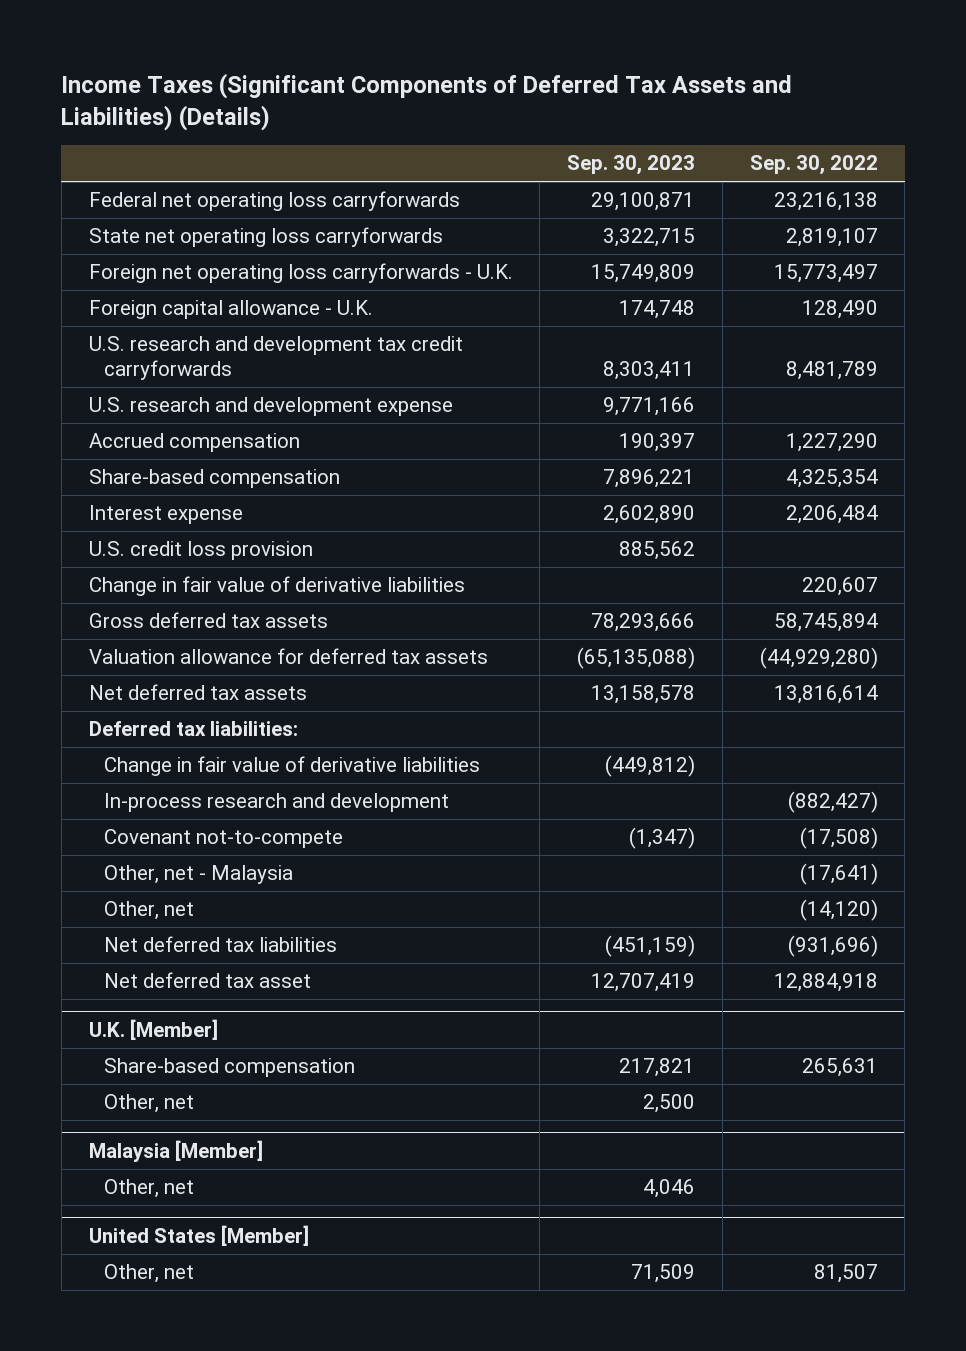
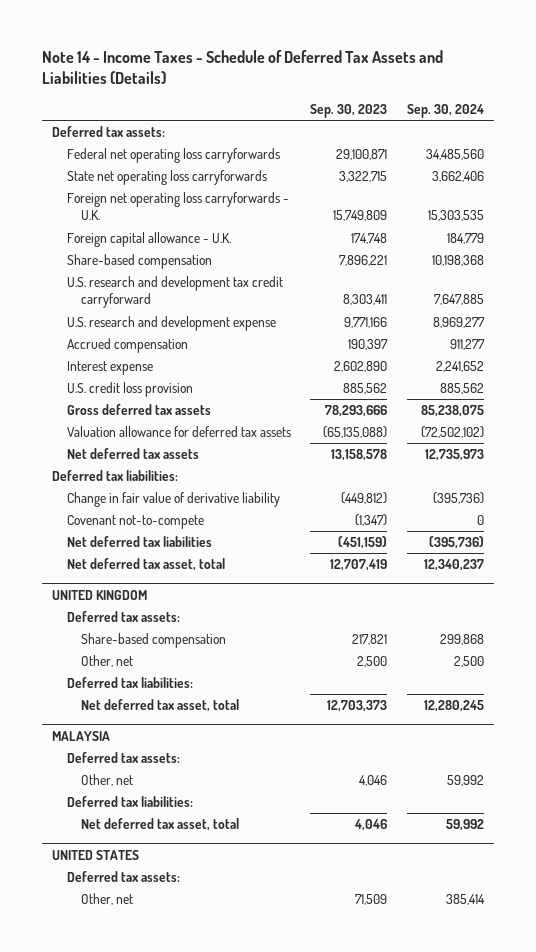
[61,72,793,131] Income Taxes (Significant Components of Deferred Tax Assets and Liabilities) (Details) -> [41,50,443,85] Note 14 - Income Taxes - Schedule of Deferred Tax Assets and Liabilities (Details)
[749,155,878,176] Sep. 30, 2022 -> none
none -> [406,104,484,119] Sep. 30, 2024
none -> [51,126,165,138] Deferred tax assets:
[88,469,340,489] Share-based compensation -> [66,254,212,270] Share-based compensation
[88,336,463,381] U.S. research and development tax credit carryforwards -> [66,276,283,309] U.S. research and development tax credit carryforward
[88,576,465,597] Change in fair value of derivative liabilities -> none
[104,793,450,813] In-process research and development -> none
[104,756,481,777] Change in fair value of derivative liabilities -> [66,492,280,508] Change in fair value of derivative liability
[104,865,294,885] Other, net - Malaysia -> none
[104,901,195,921] Other, net -> none
[104,972,312,989] Net deferred tax asset -> [66,558,225,572] Net deferred tax asset, total
[88,1018,218,1040] U.K. [Member] -> [51,589,147,600] UNITED KINGDOM
none -> [66,611,180,623] Deferred tax assets:
none -> [66,677,193,689] Deferred tax liabilities:
none -> [81,699,240,713] Net deferred tax asset, total
[88,1139,263,1162] Malaysia [Member] -> [51,730,110,741] MALAYSIA
none -> [66,752,180,764] Deferred tax assets:
none -> [66,796,193,808] Deferred tax liabilities:
none -> [81,818,240,832] Net deferred tax asset, total
[88,1224,309,1246] United States [Member] -> [51,849,139,860] UNITED STATES
none -> [66,871,180,883] Deferred tax assets:

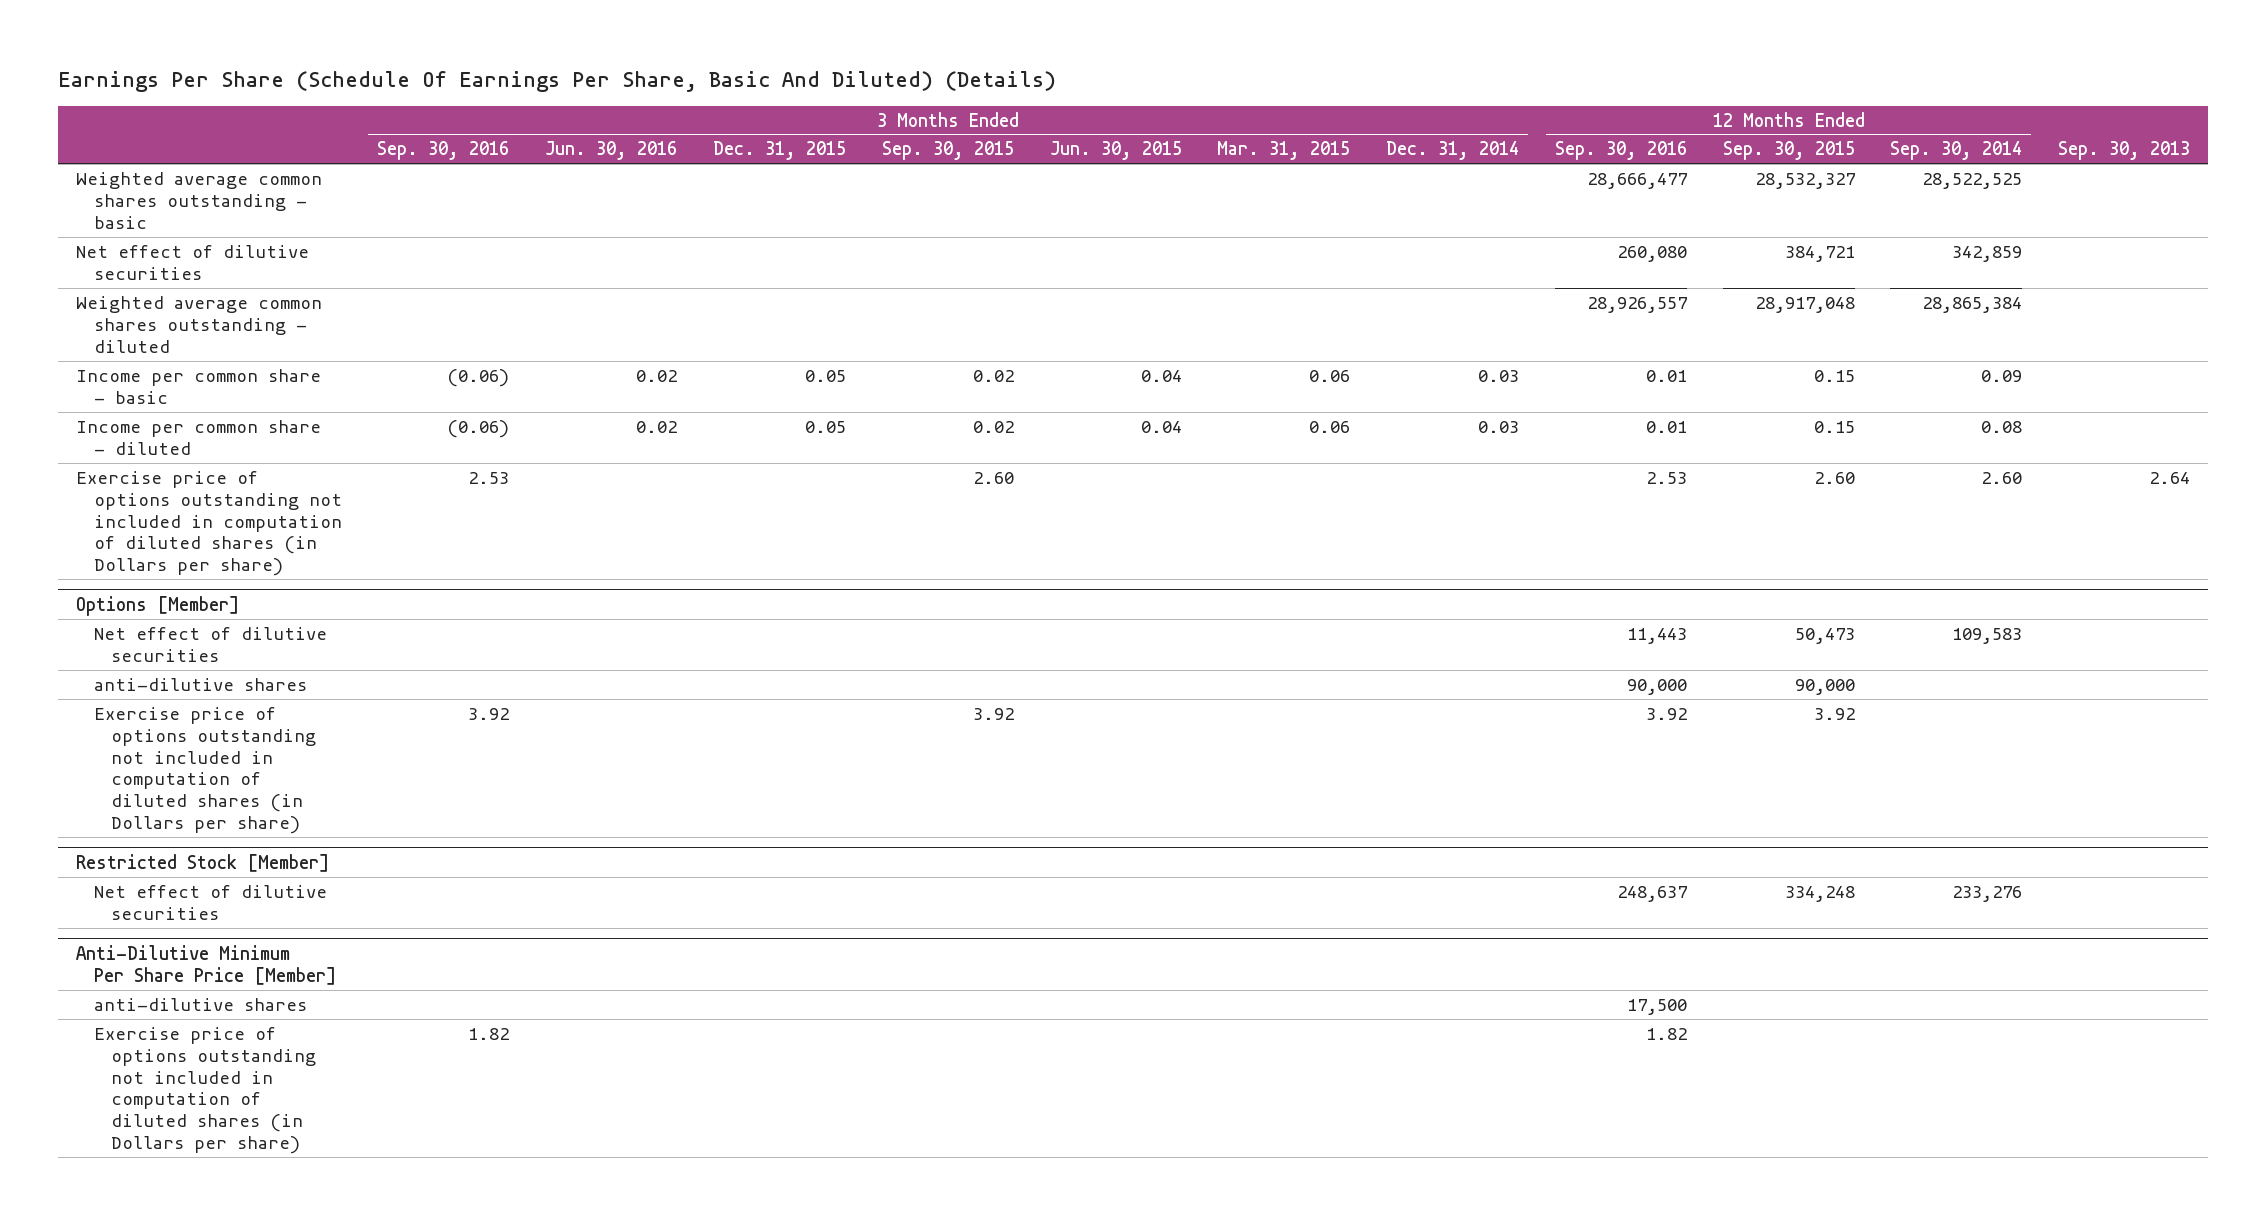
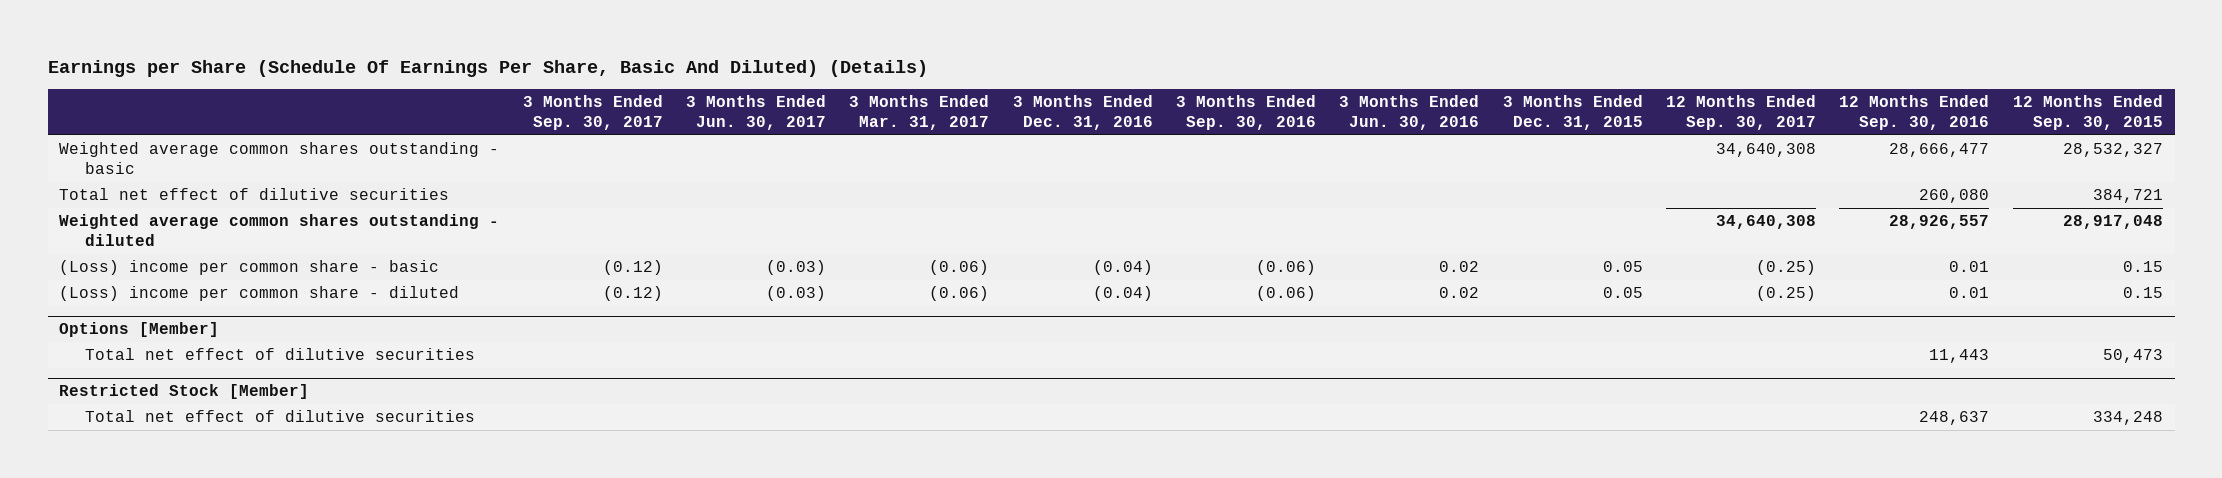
[57,70,1056,92] Earnings Per Share (Schedule Of Earnings Per Share, Basic And Diluted) (Details) -> [47,59,928,77] Earnings per Share (Schedule Of Earnings Per Share, Basic And Diluted) (Details)
[881,141,1014,161] Sep. 30, 2015 -> none
[1049,141,1182,161] Jun. 30, 2015 -> none
[1217,141,1351,161] Mar. 31, 2015 -> none
[1386,141,1520,161] Dec. 31, 2014 -> none
[1890,141,2023,161] Sep. 30, 2014 -> none
[2058,141,2191,161] Sep. 30, 2013 -> none
none -> [522,94,663,130] 3 Months Ended Sep. 30, 2017
none -> [686,94,827,130] 3 Months Ended Jun. 30, 2017
none -> [849,94,990,130] 3 Months Ended Mar. 31, 2017
none -> [1012,94,1153,130] 3 Months Ended Dec. 31, 2016
none -> [1666,94,1817,130] 12 Months Ended Sep. 30, 2017
[75,244,309,280] Net effect of dilutive securities -> [59,188,450,201] Total net effect of dilutive securities
[75,470,342,577] Exercise price of options outstanding not included in computation of diluted shares (in Dollars per share) -> none
[75,368,321,404] Income per common share - basic -> [59,260,440,276] (Loss) income per common share - basic
[75,419,321,455] Income per common share - diluted -> [59,286,460,302] (Loss) income per common share - diluted
[93,677,307,691] anti-dilutive shares -> none
[93,706,317,834] Exercise price of options outstanding not included in computation of diluted shares (in Dollars per share) -> none
[93,626,327,662] Net effect of dilutive securities -> [84,348,475,361] Total net effect of dilutive securities
[75,944,336,985] Anti-Dilutive Minimum Per Share Price [Member] -> none
[93,997,307,1011] anti-dilutive shares -> none
[93,1026,317,1154] Exercise price of options outstanding not included in computation of diluted shares (in Dollars per share) -> none
[93,884,327,920] Net effect of dilutive securities -> [84,410,475,423] Total net effect of dilutive securities

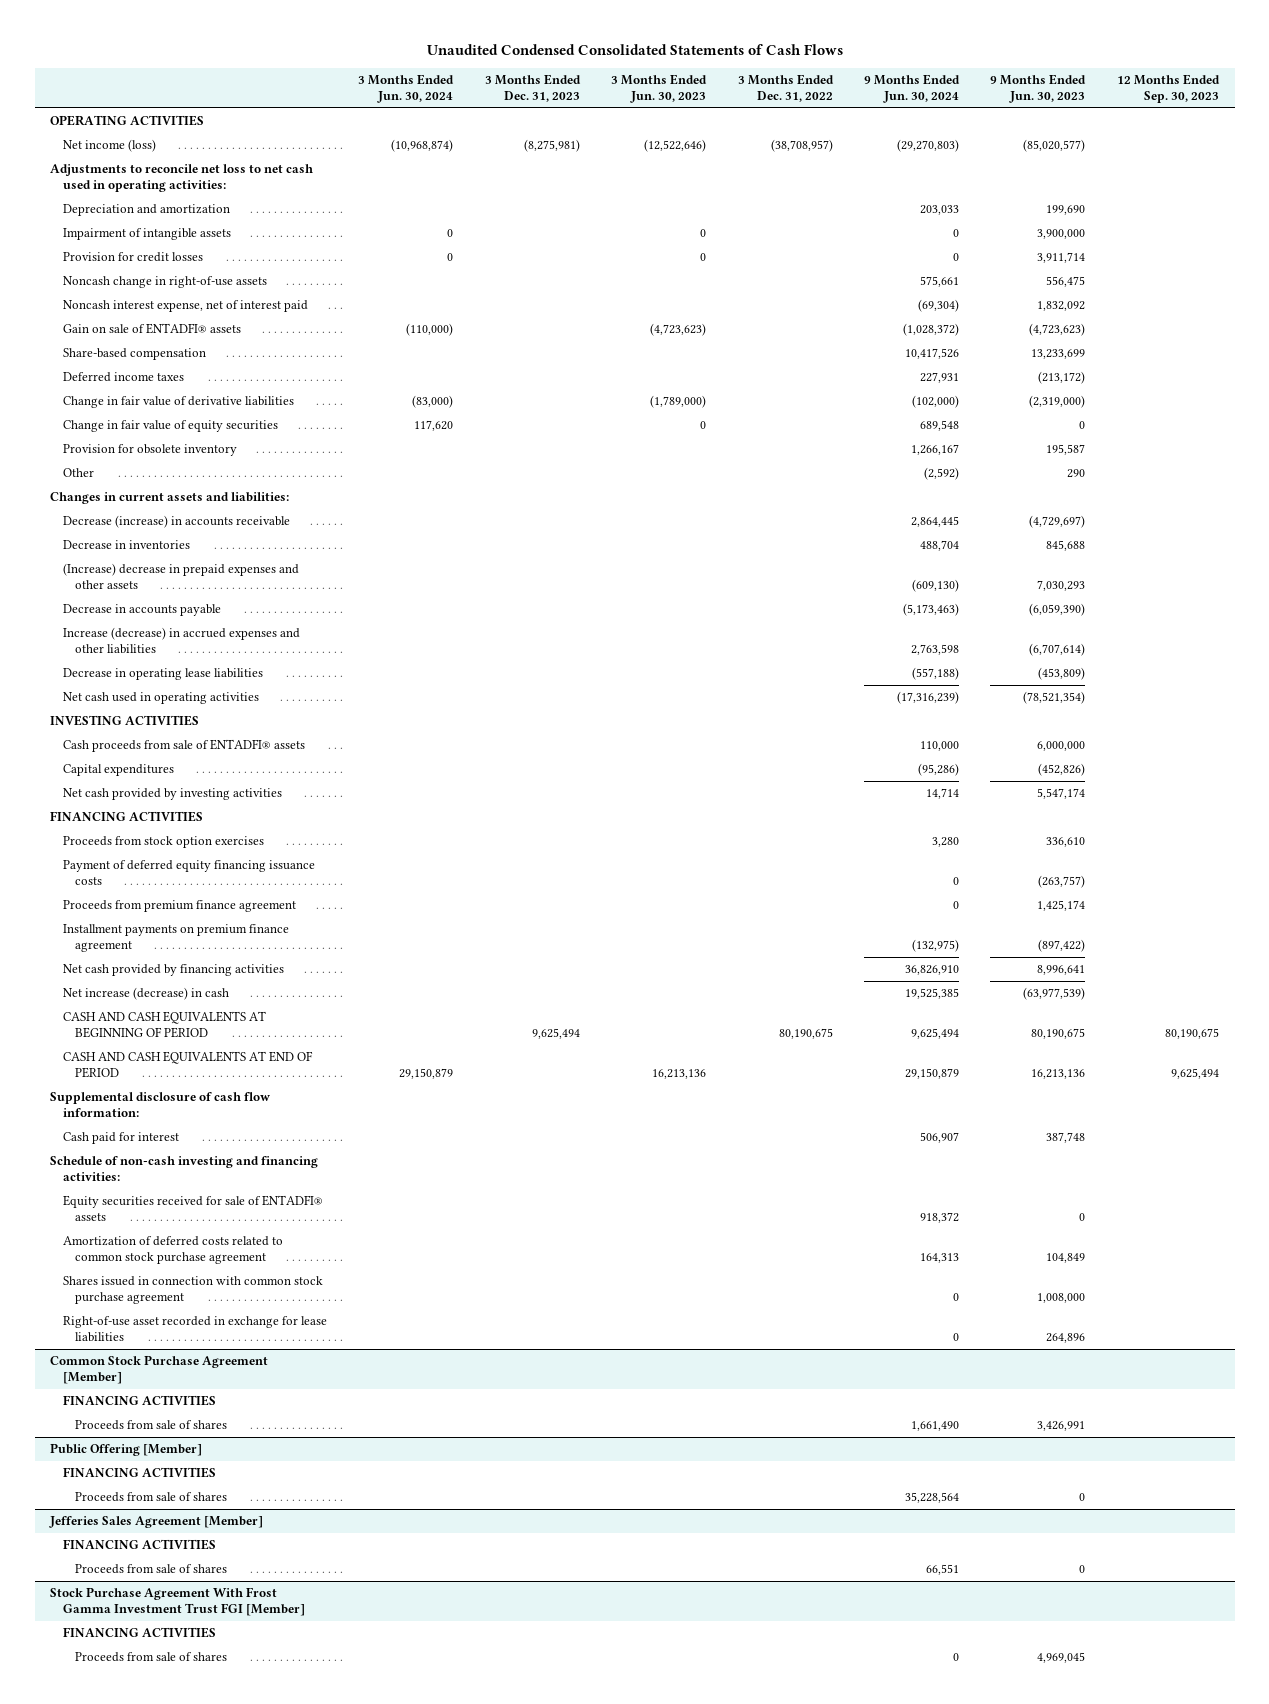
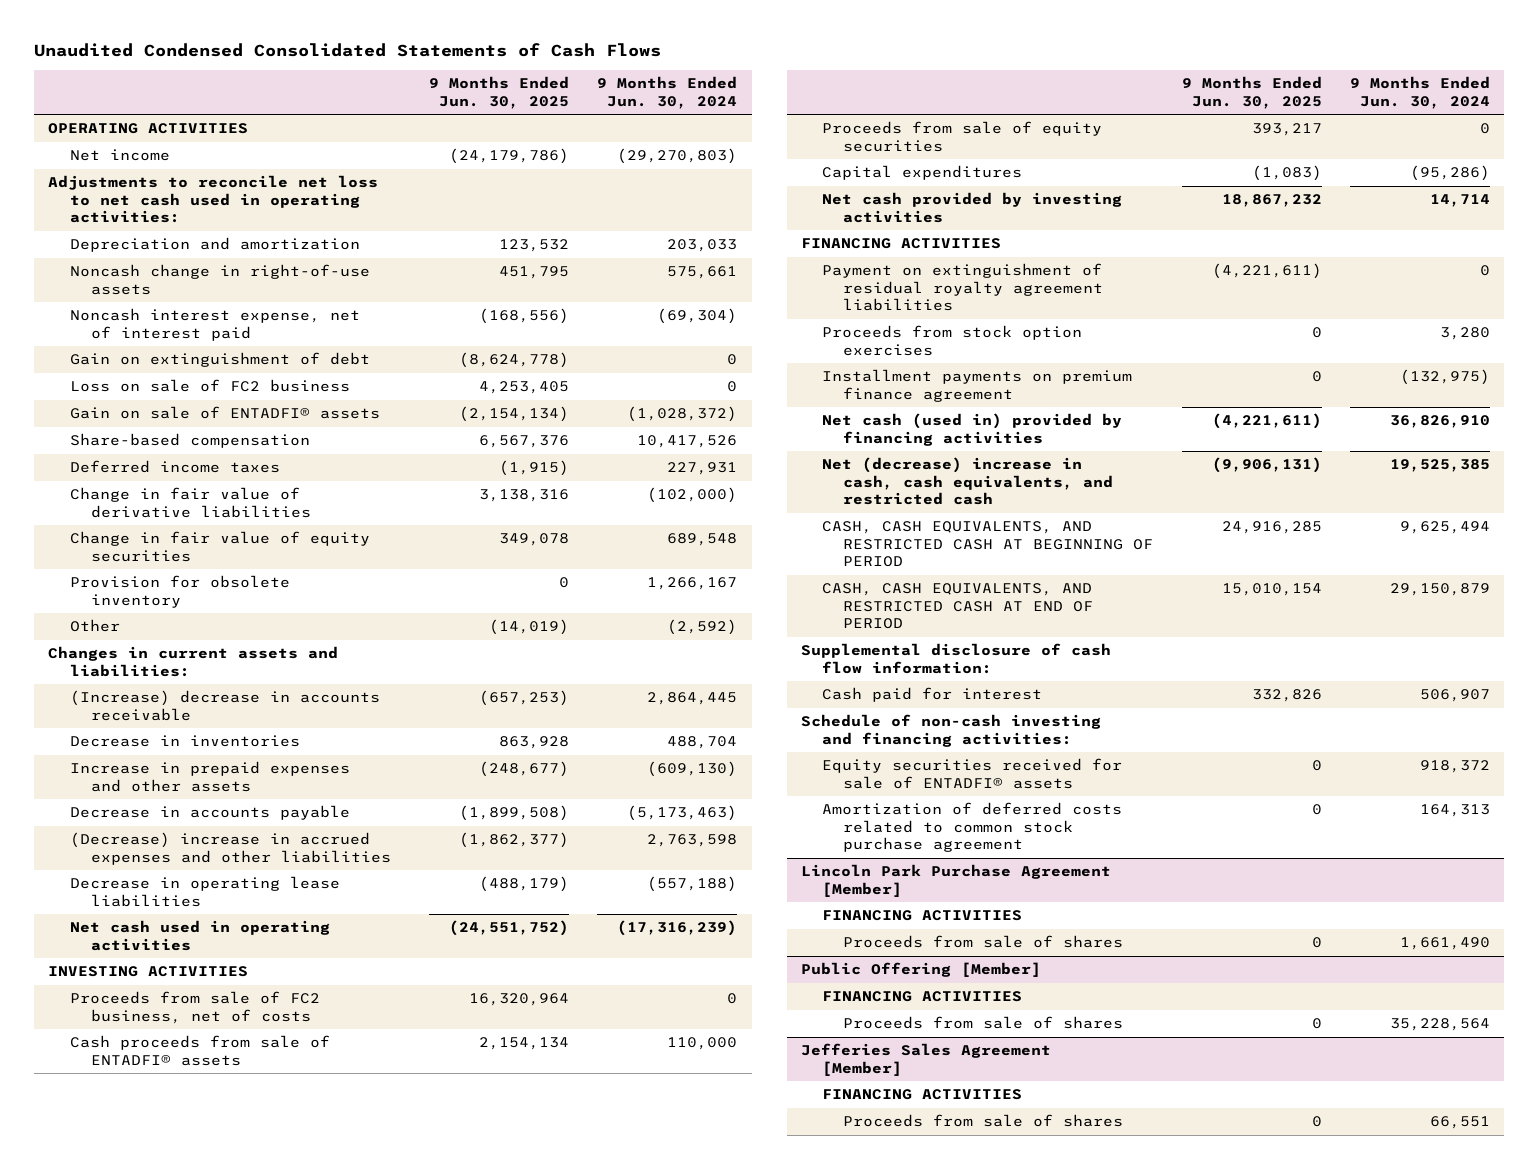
[358,73,455,103] 3 Months Ended Jun. 30, 2024 -> none
[484,73,581,102] 3 Months Ended Dec. 31, 2023 -> none
[611,73,708,103] 3 Months Ended Jun. 30, 2023 -> none
[737,73,834,102] 3 Months Ended Dec. 31, 2022 -> none
[990,73,1087,103] 9 Months Ended Jun. 30, 2023 -> none
[1116,73,1220,103] 12 Months Ended Sep. 30, 2023 -> none
none -> [429,76,570,109] 9 Months Ended Jun. 30, 2025
[62,139,156,153] Net income (loss) -> [69,149,170,162] Net income
[62,228,231,241] Impairment of intangible assets -> none
[62,252,203,263] Provision for credit losses -> none
none -> [69,352,370,368] Gain on extinguishment of debt
none -> [69,379,350,393] Loss on sale of FC2 business
[62,515,290,529] Decrease (increase) in accounts receivable -> [69,690,380,721] (Increase) decrease in accounts receivable
[62,563,299,590] (Increase) decrease in prepaid expenses and other assets -> [69,761,350,792] Increase in prepaid expenses and other assets
[62,627,300,655] Increase (decrease) in accrued expenses and other liabilities -> [69,832,391,865] (Decrease) increase in accrued expenses and other liabilities
none -> [69,991,320,1024] Proceeds from sale of FC2 business, net of costs
none -> [822,121,1103,152] Proceeds from sale of equity securities
none -> [822,263,1104,312] Payment on extinguishment of residual royalty agreement liabilities
[62,860,315,886] Payment of deferred equity financing issuance costs -> none
[62,900,296,913] Proceeds from premium finance agreement -> none
[62,964,284,977] Net cash provided by financing activities -> [822,413,1123,446] Net cash (used in) provided by financing activities
[62,987,229,1001] Net increase (decrease) in cash -> [822,457,1114,506] Net (decrease) increase in cash, cash equivalents, and restricted cash
[62,1011,266,1039] CASH AND CASH EQUIVALENTS AT BEGINNING OF PERIOD -> [822,521,1154,568] CASH, CASH EQUIVALENTS, AND RESTRICTED CASH AT BEGINNING OF PERIOD
[62,1051,313,1079] CASH AND CASH EQUIVALENTS AT END OF PERIOD -> [822,583,1094,630] CASH, CASH EQUIVALENTS, AND RESTRICTED CASH AT END OF PERIOD
[62,1276,323,1305] Shares issued in connection with common stock purchase agreement -> none
[62,1316,327,1343] Right-of-use asset recorded in exchange for lease liabilities -> none
[50,1355,269,1385] Common Stock Purchase Agreement [Member] -> none
none -> [800,864,1111,897] Lincoln Park Purchase Agreement [Member]
[50,1587,305,1617] Stock Purchase Agreement With Frost Gamma Investment Trust FGI [Member] -> none
[62,1627,216,1639] FINANCING ACTIVITIES -> none
[75,1652,228,1663] Proceeds from sale of shares -> none

